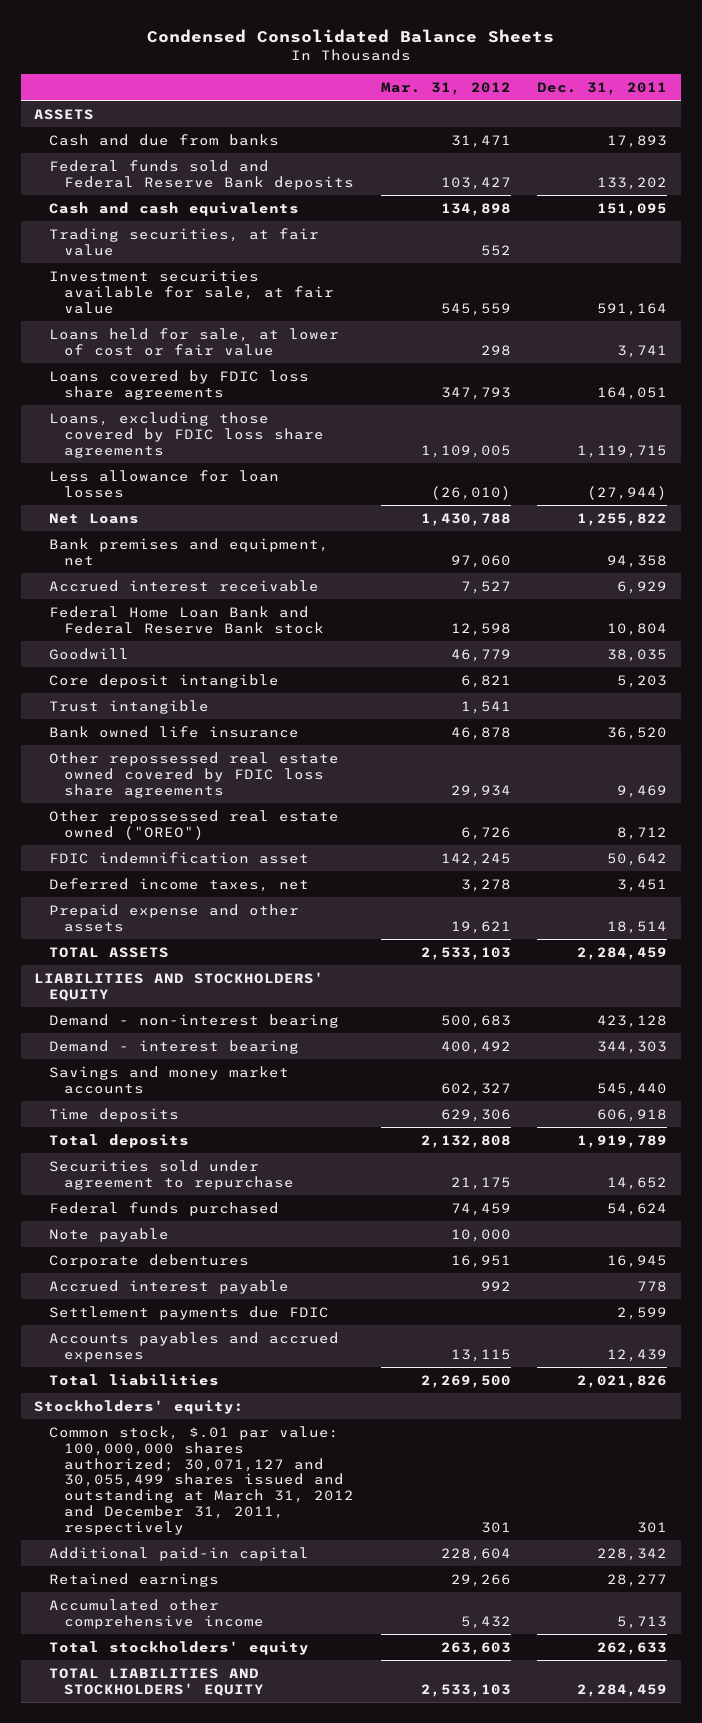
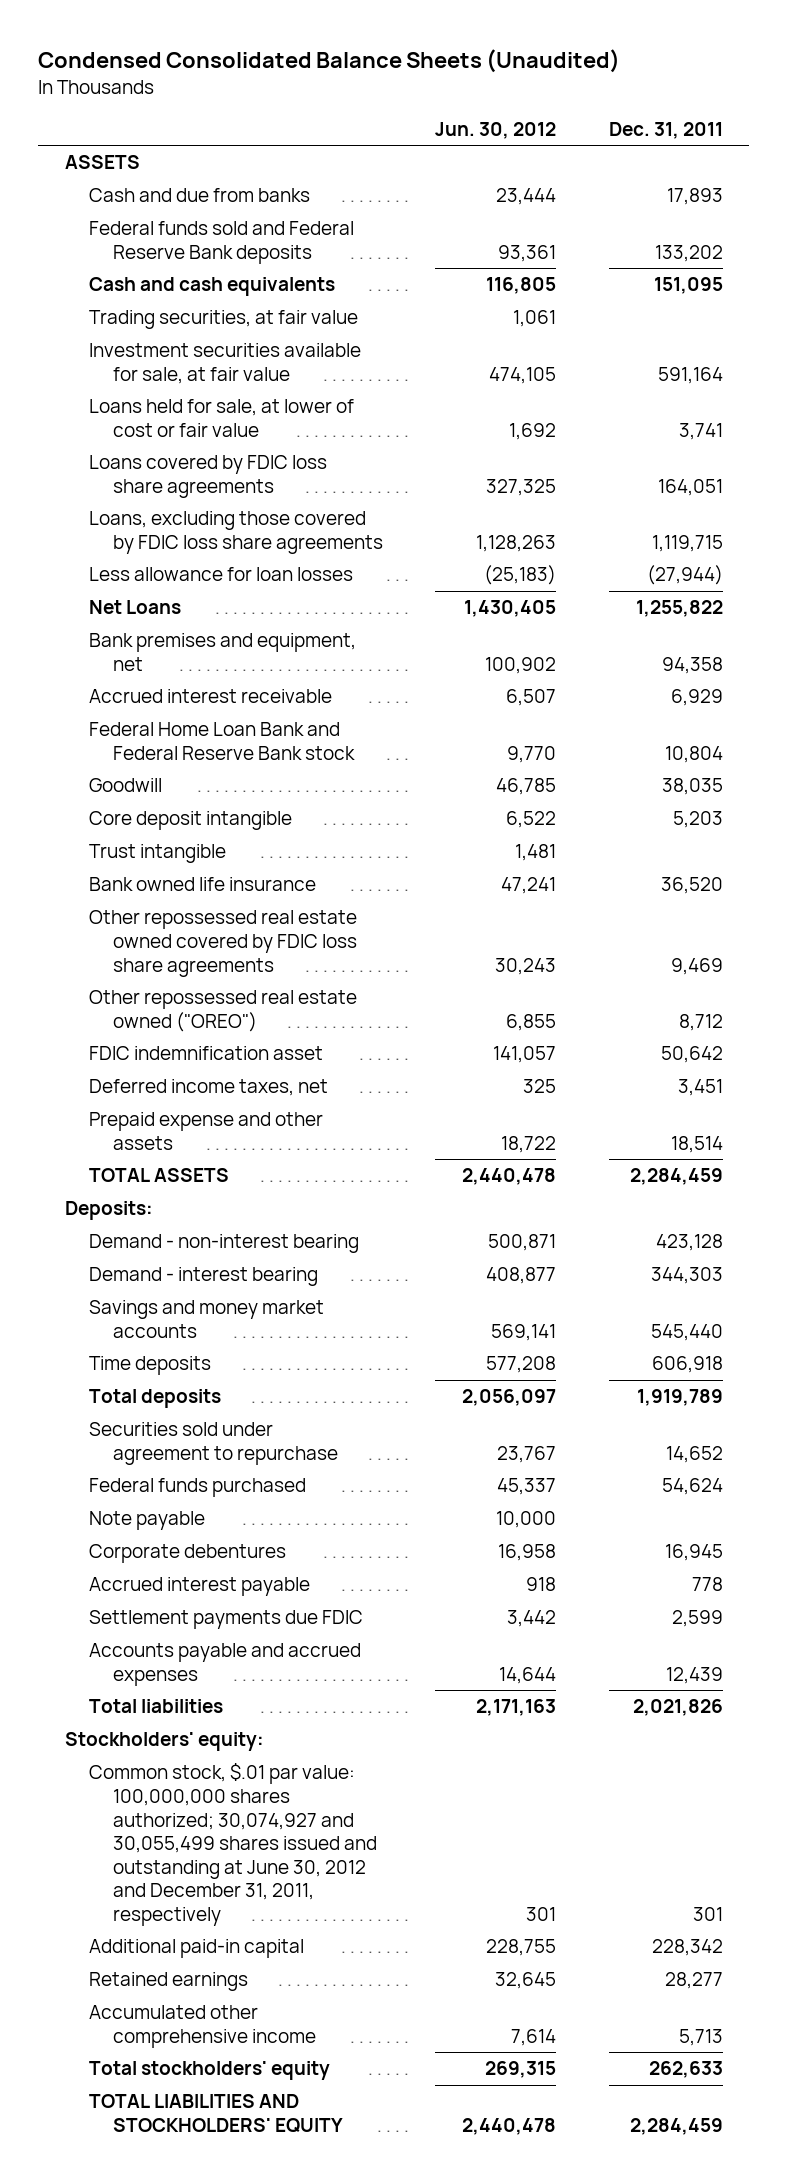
[146,29,554,44] Condensed Consolidated Balance Sheets -> [38,49,621,74] Condensed Consolidated Balance Sheets (Unaudited)
[380,82,511,96] Mar. 31, 2012 -> none
none -> [435,122,557,140] Jun. 30, 2012
[34,971,325,1001] LIABILITIES AND STOCKHOLDERS' EQUITY -> none
none -> [64,1201,153,1221] Deposits:
[49,1331,340,1362] Accounts payables and accrued expenses -> [88,1643,361,1686] Accounts payable and accrued expenses
[49,1425,355,1535] Common stock, $.01 par value: 100,000,000 shares authorized; 30,071,127 and 30,055,499 shares issued and outstanding at March 31, 2012 and December 31, 2011, respectively -> [88,1763,378,1927] Common stock, $.01 par value: 100,000,000 shares authorized; 30,074,927 and 30,055,499 shares issued and outstanding at June 30, 2012 and December 31, 2011, respectively

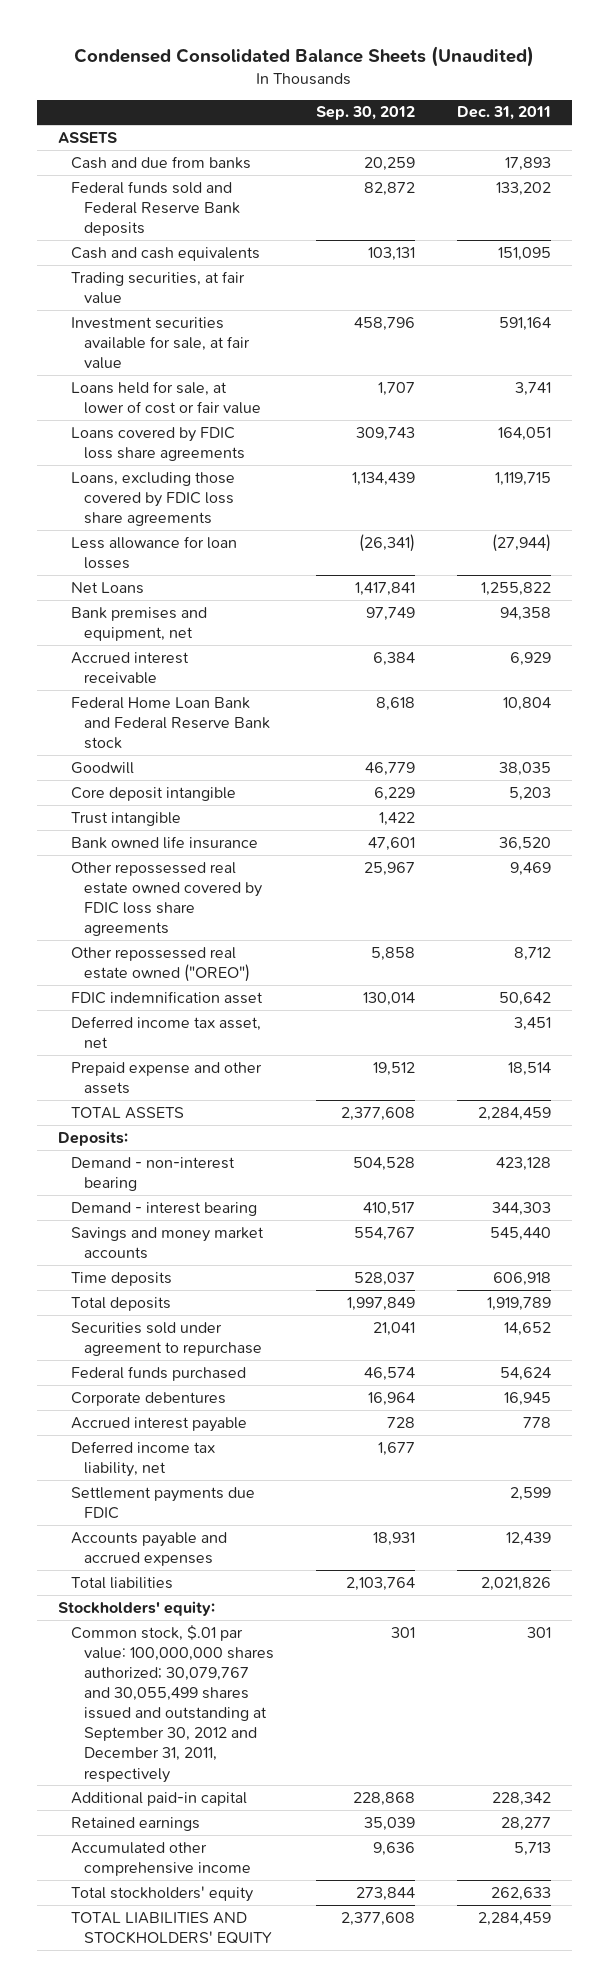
[435,122,557,140] Jun. 30, 2012 -> none
none -> [315,106,415,121] Sep. 30, 2012
[88,1079,328,1097] Deferred income taxes, net -> [70,1015,261,1048] Deferred income tax asset, net
[88,1511,205,1531] Note payable -> none
none -> [70,1440,215,1477] Deferred income tax liability, net
[88,1763,378,1927] Common stock, $.01 par value: 100,000,000 shares authorized; 30,074,927 and 30,055,499 shares issued and outstanding at June 30, 2012 and December 31, 2011, respectively -> [70,1624,274,1783] Common stock, $.01 par value: 100,000,000 shares authorized; 30,079,767 and 30,055,499 shares issued and outstanding at September 30, 2012 and December 31, 2011, respectively

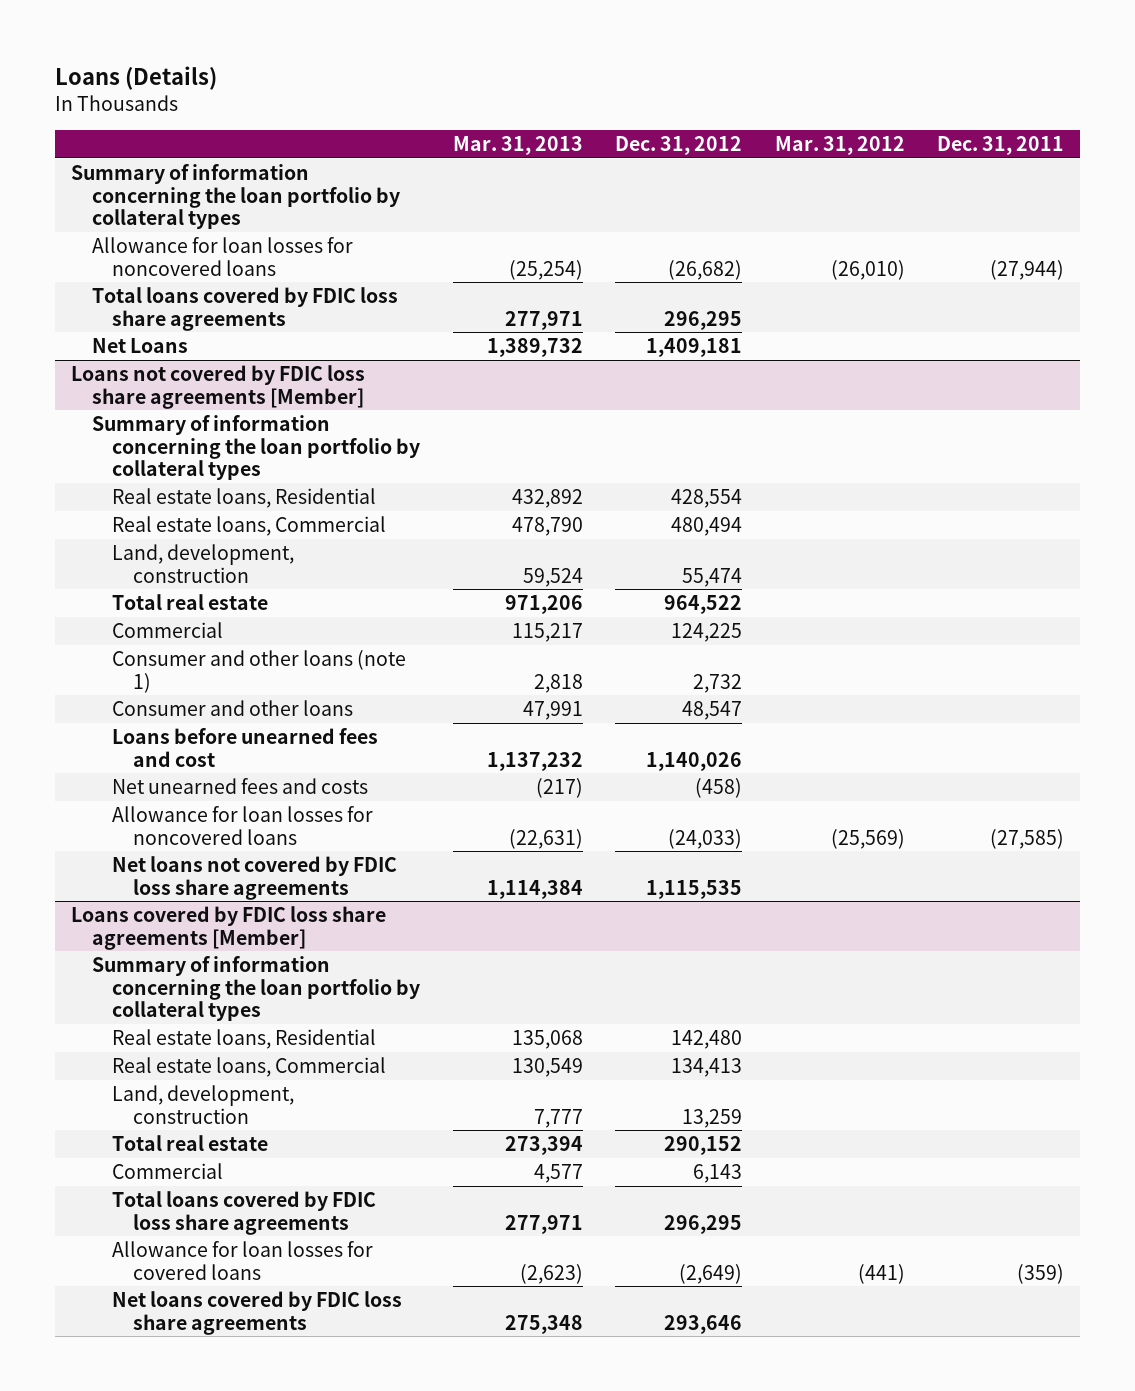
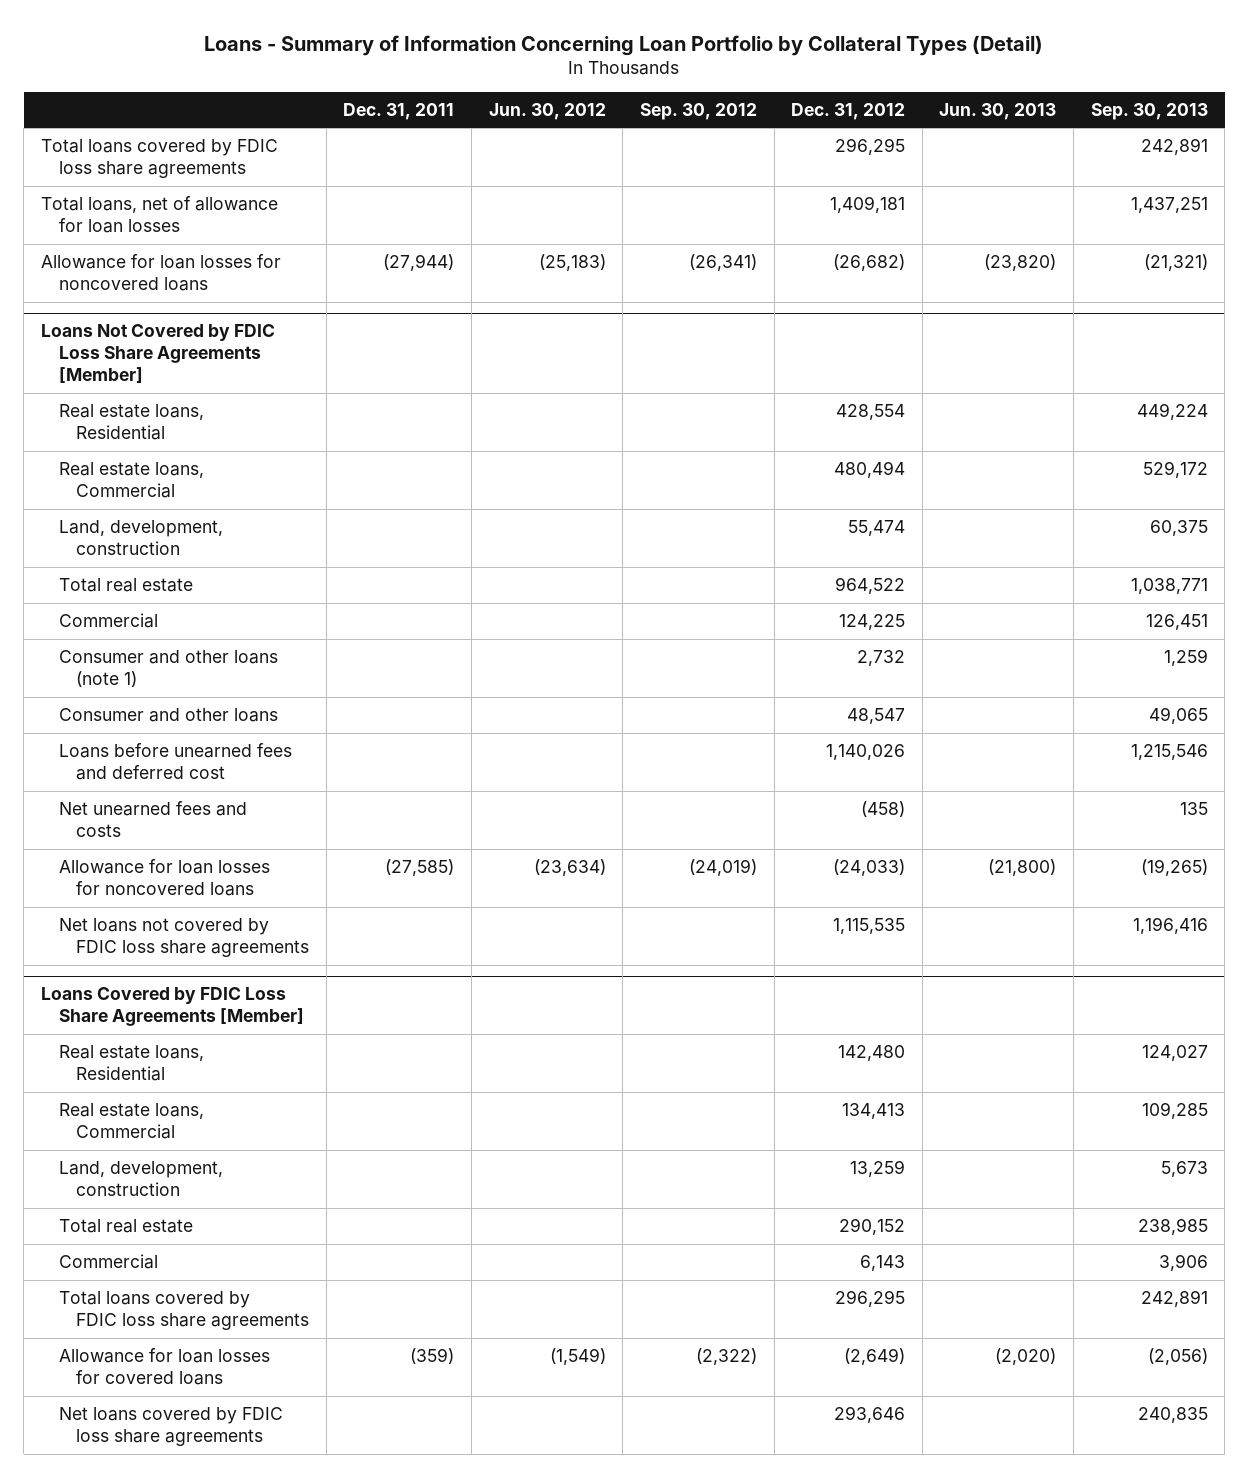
[54,65,217,90] Loans (Details) -> [204,34,1044,56] Loans - Summary of Information Concerning Loan Portfolio by Collateral Types (Detail)
[452,136,583,156] Mar. 31, 2013 -> none
[774,136,905,156] Mar. 31, 2012 -> none
none -> [488,102,606,120] Jun. 30, 2012
none -> [639,102,757,120] Sep. 30, 2012
none -> [939,102,1057,120] Jun. 30, 2013
none -> [1090,102,1208,120] Sep. 30, 2013
[70,163,400,230] Summary of information concerning the loan portfolio by collateral types -> none
[91,414,421,481] Summary of information concerning the loan portfolio by collateral types -> none
[91,337,188,353] Net Loans -> [40,196,278,234] Total loans, net of allowance for loan losses
[91,236,353,276] Allowance for loan losses for noncovered loans -> [40,254,281,292] Allowance for loan losses for noncovered loans
[70,364,365,409] Loans not covered by FDIC loss share agreements [Member] -> [40,324,275,384] Loans Not Covered by FDIC Loss Share Agreements [Member]
[112,727,379,767] Loans before unearned fees and cost -> [58,743,292,781] Loans before unearned fees and deferred cost
[91,955,421,1022] Summary of information concerning the loan portfolio by collateral types -> none
[70,905,386,950] Loans covered by FDIC loss share agreements [Member] -> [40,987,304,1027] Loans Covered by FDIC Loss Share Agreements [Member]

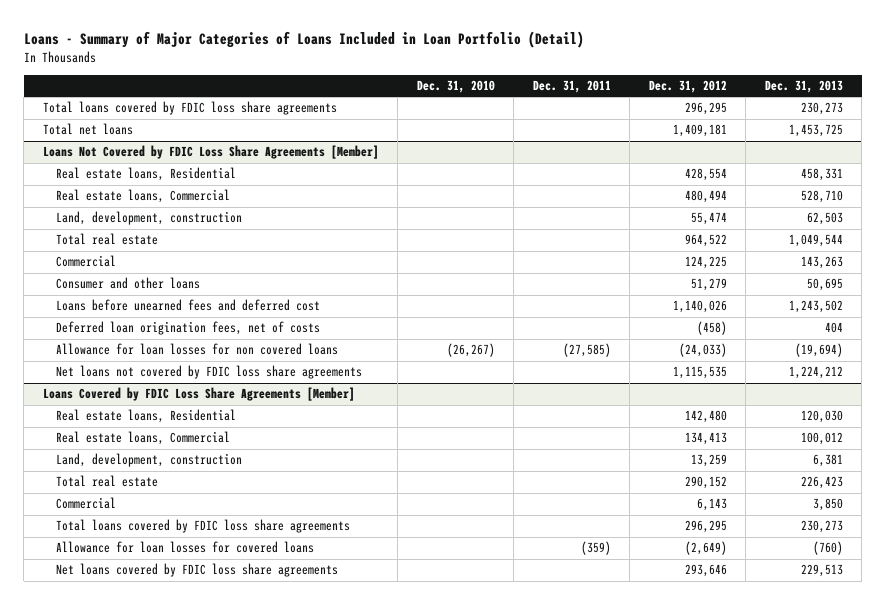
[204,34,1044,56] Loans - Summary of Information Concerning Loan Portfolio by Collateral Types (Detail) -> [23,30,584,48] Loans - Summary of Major Categories of Loans Included in Loan Portfolio (Detail)
[488,102,606,120] Jun. 30, 2012 -> none
[639,102,757,120] Sep. 30, 2012 -> none
[939,102,1057,120] Jun. 30, 2013 -> none
[1090,102,1208,120] Sep. 30, 2013 -> none
none -> [416,79,495,93] Dec. 31, 2010
none -> [764,79,843,93] Dec. 31, 2013
[40,254,281,292] Allowance for loan losses for noncovered loans -> none
[40,196,278,234] Total loans, net of allowance for loan losses -> [42,123,133,136] Total net loans
[58,650,278,688] Consumer and other loans (note 1) -> none
[847,708,906,725] 48,547 -> [690,278,727,292] 51,279
[58,801,247,838] Net unearned fees and costs -> [55,321,320,336] Deferred loan origination fees, net of costs
[58,859,270,897] Allowance for loan losses for noncovered loans -> [55,343,338,356] Allowance for loan losses for non covered loans

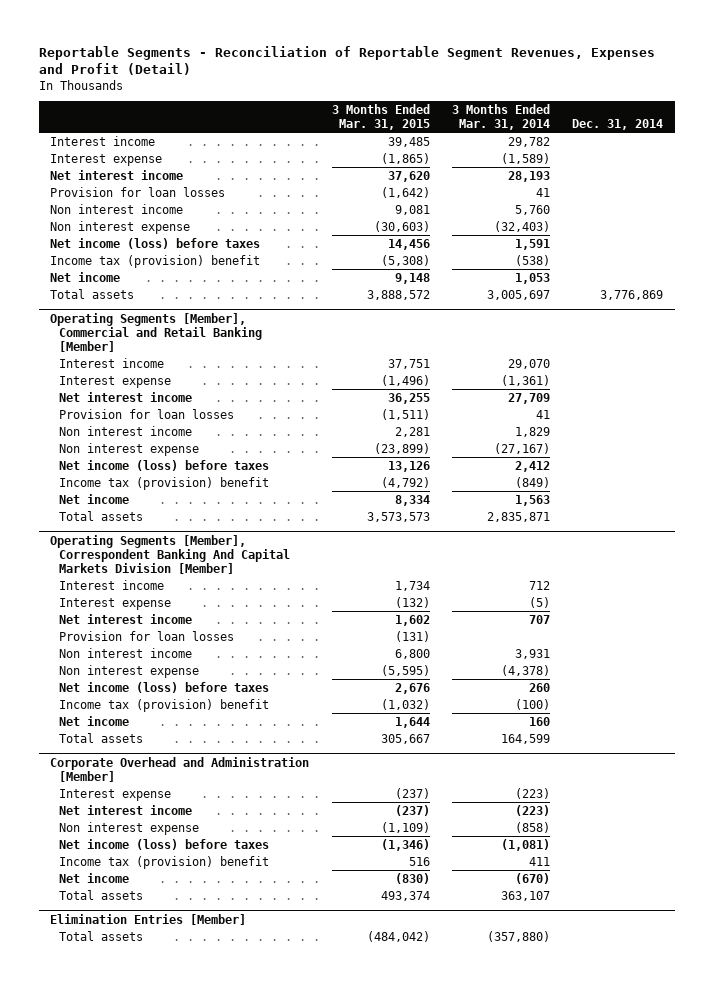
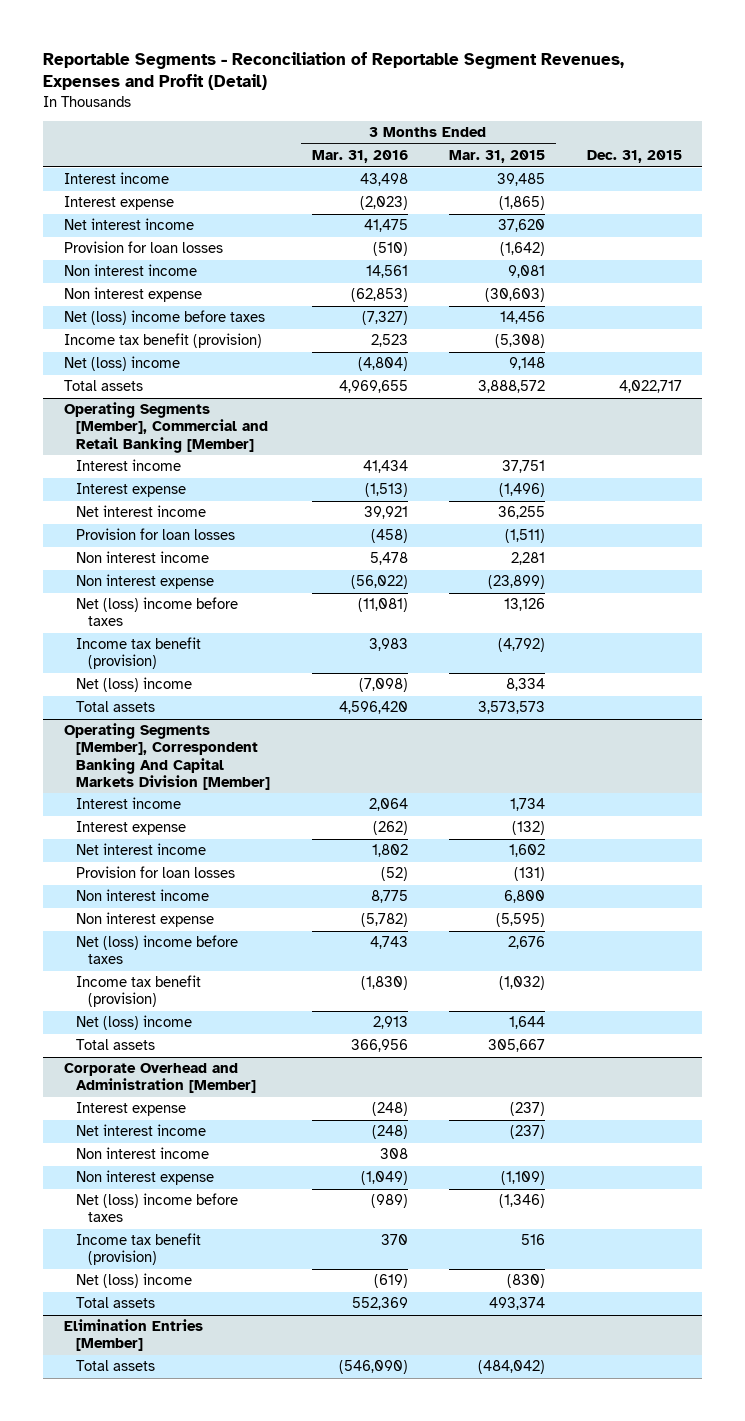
[452,103,551,130] 3 Months Ended Mar. 31, 2014 -> none
[572,118,664,130] Dec. 31, 2014 -> none
none -> [311,150,408,164] Mar. 31, 2016
none -> [586,150,682,164] Dec. 31, 2015
[50,237,261,249] Net income (loss) before taxes -> [63,310,265,326] Net (loss) income before taxes
[50,254,261,268] Income tax (provision) benefit -> [63,333,262,349] Income tax benefit (provision)
[50,271,121,282] Net income -> [63,356,180,372] Net (loss) income
[58,459,269,471] Net income (loss) before taxes -> [76,597,239,627] Net (loss) income before taxes
[58,476,269,490] Income tax (provision) benefit -> [76,637,202,670] Income tax benefit (provision)
[58,493,129,504] Net income -> [76,677,193,693] Net (loss) income
[58,681,269,693] Net income (loss) before taxes -> [76,935,239,965] Net (loss) income before taxes
[58,698,269,712] Income tax (provision) benefit -> [76,975,202,1008] Income tax benefit (provision)
[58,715,129,726] Net income -> [76,1015,193,1031] Net (loss) income
none -> [76,1147,210,1160] Non interest income
[58,838,269,850] Net income (loss) before taxes -> [76,1193,239,1223] Net (loss) income before taxes
[58,855,269,869] Income tax (provision) benefit -> [76,1233,202,1266] Income tax benefit (provision)
[58,872,129,883] Net income -> [76,1273,193,1289] Net (loss) income

